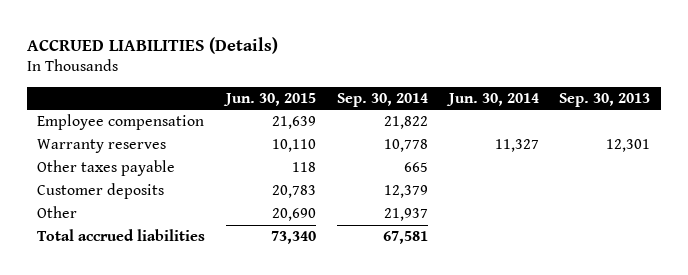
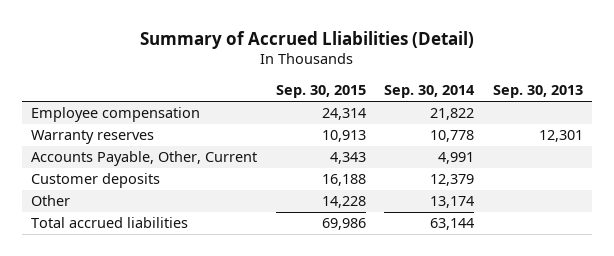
[26,36,278,54] ACCRUED LIABILITIES (Details) -> [140,30,475,49] Summary of Accrued Lliabilities (Detail)
[222,92,316,106] Jun. 30, 2015 -> none
[445,92,539,106] Jun. 30, 2014 -> none
none -> [275,85,366,99] Sep. 30, 2015
[37,160,176,177] Other taxes payable -> none
none -> [31,151,258,167] Accounts Payable, Other, Current
[383,208,428,222] 21,937 -> [430,196,475,209] 13,174
[382,231,428,245] 67,581 -> [430,218,475,231] 63,144

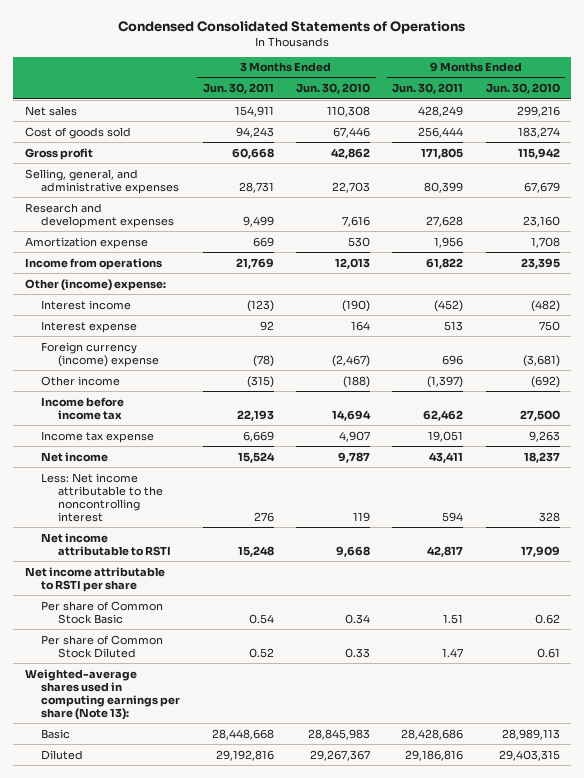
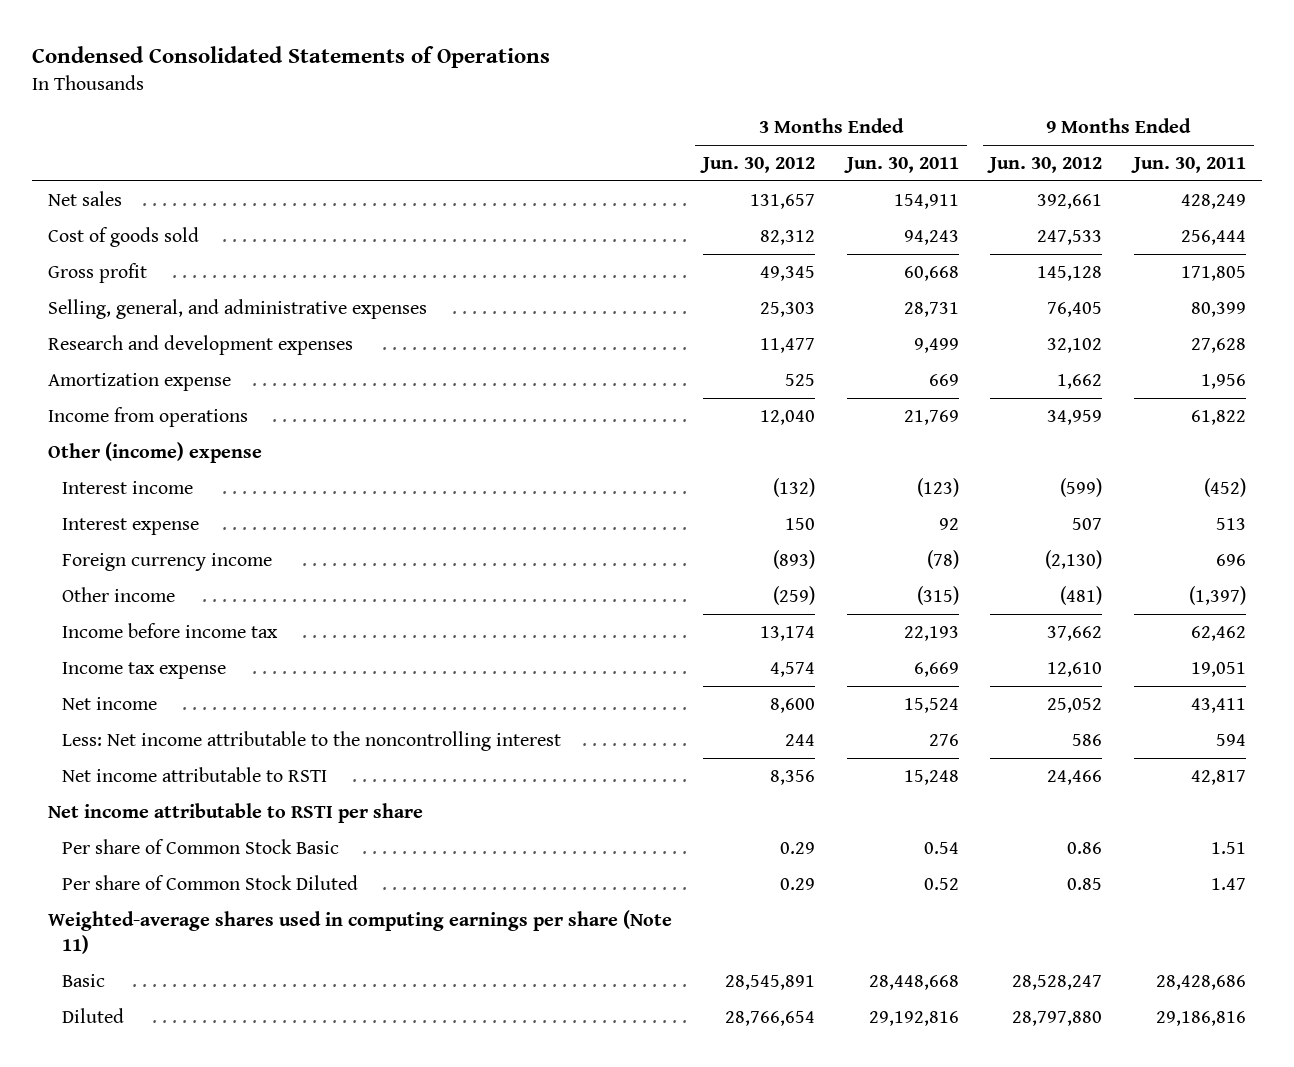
[296,83,371,95] Jun. 30, 2010 -> none
[485,83,560,95] Jun. 30, 2010 -> none
none -> [700,157,816,174] Jun. 30, 2012
none -> [987,157,1103,174] Jun. 30, 2012
[24,278,166,291] Other (income) expense: -> [47,441,262,463] Other (income) expense
[41,341,159,367] Foreign currency (income) expense -> [62,552,273,571] Foreign currency income
[24,668,181,720] Weighted-average shares used in computing earnings per share (Note 13): -> [47,909,672,955] Weighted-average shares used in computing earnings per share (Note 11)

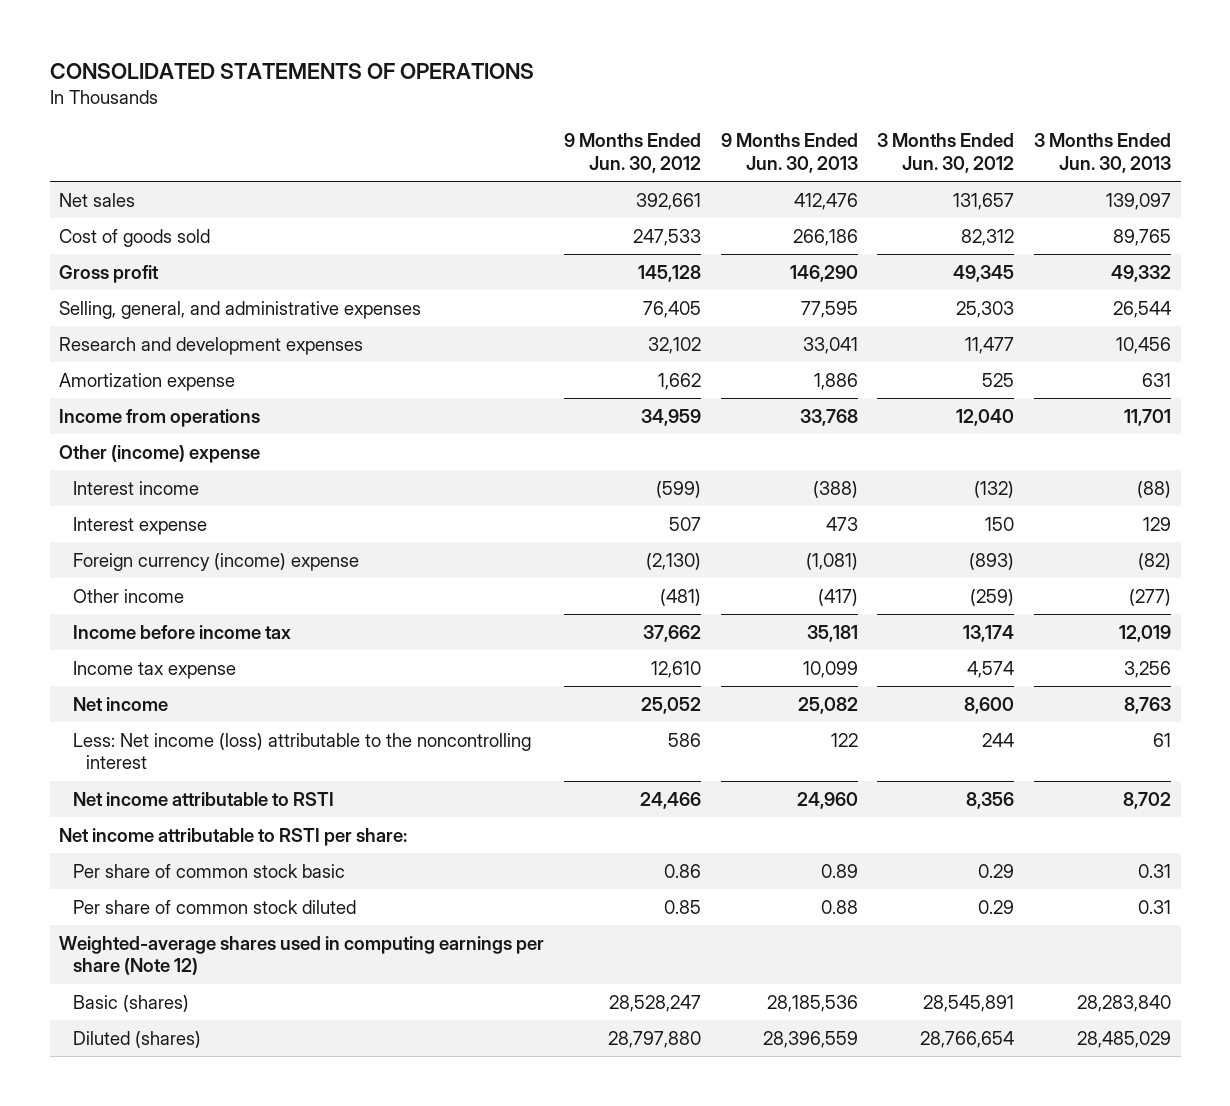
[31,45,550,68] Condensed Consolidated Statements of Operations -> [49,62,534,79] CONSOLIDATED STATEMENTS OF OPERATIONS
[843,157,959,174] Jun. 30, 2011 -> none
[1131,157,1247,174] Jun. 30, 2011 -> none
none -> [720,133,858,173] 9 Months Ended Jun. 30, 2013
none -> [1033,133,1171,173] 3 Months Ended Jun. 30, 2013
[62,552,273,571] Foreign currency income -> [72,552,359,571] Foreign currency (income) expense
[62,730,562,751] Less: Net income attributable to the noncontrolling interest -> [72,732,531,770] Less: Net income (loss) attributable to the noncontrolling interest
[47,802,423,823] Net income attributable to RSTI per share -> [59,827,408,846] Net income attributable to RSTI per share:
[62,838,340,854] Per share of Common Stock Basic -> [72,863,345,878] Per share of common stock basic
[62,874,359,890] Per share of Common Stock Diluted -> [72,899,356,914] Per share of common stock diluted
[47,909,672,955] Weighted-average shares used in computing earnings per share (Note 11) -> [59,935,545,976] Weighted-average shares used in computing earnings per share (Note 12)
[62,973,106,987] Basic -> [72,994,189,1012] Basic (shares)
[62,1007,125,1023] Diluted -> [72,1030,201,1048] Diluted (shares)

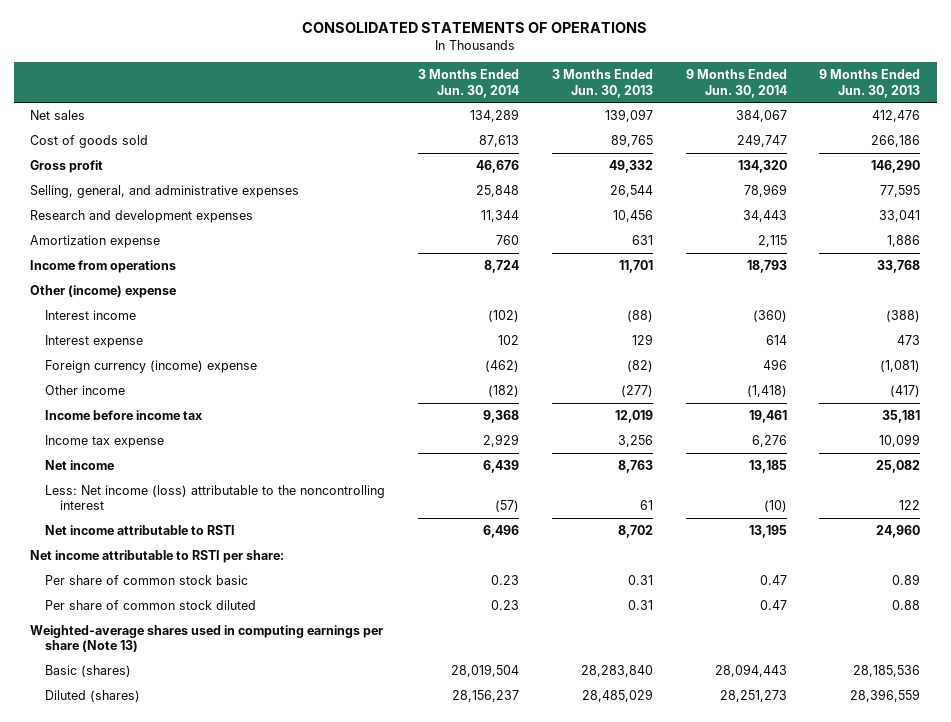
[564,133,702,173] 9 Months Ended Jun. 30, 2012 -> none
[877,133,1015,173] 3 Months Ended Jun. 30, 2012 -> none
none -> [417,69,519,98] 3 Months Ended Jun. 30, 2014
none -> [685,69,787,98] 9 Months Ended Jun. 30, 2014
[59,935,545,976] Weighted-average shares used in computing earnings per share (Note 12) -> [30,624,384,653] Weighted-average shares used in computing earnings per share (Note 13)

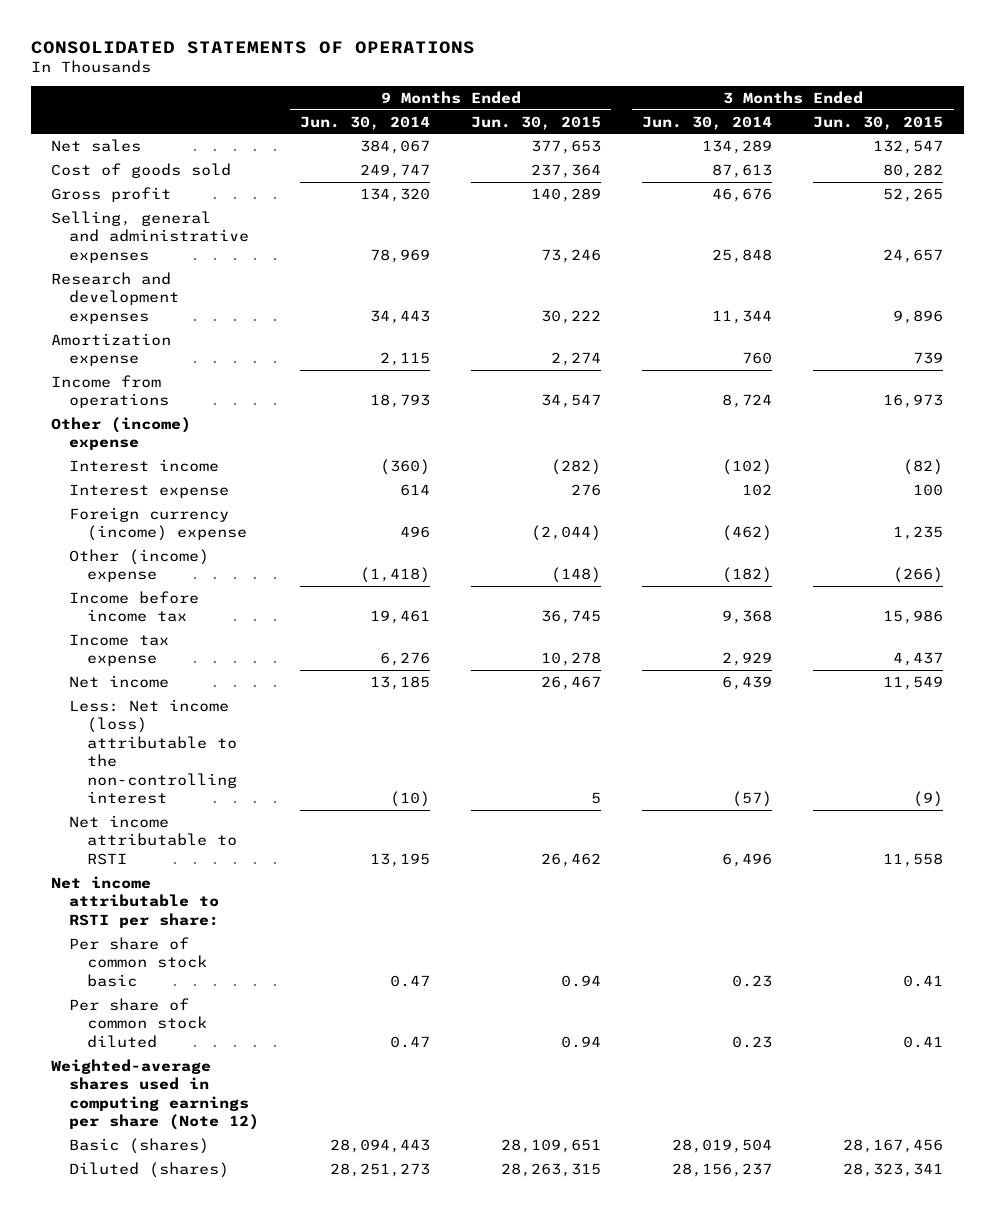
[551,69,653,98] 3 Months Ended Jun. 30, 2013 -> none
[819,69,921,98] 9 Months Ended Jun. 30, 2013 -> none
none -> [471,115,602,130] Jun. 30, 2015
none -> [813,115,944,130] Jun. 30, 2015
[30,184,300,198] Selling, general, and administrative expenses -> [51,210,250,263] Selling, general and administrative expenses
[45,384,126,395] Other income -> [69,548,210,583] Other (income) expense
[45,484,386,511] Less: Net income (loss) attributable to the noncontrolling interest -> [69,698,237,805] Less: Net income (loss) attributable to the non-controlling interest
[30,624,384,653] Weighted-average shares used in computing earnings per share (Note 13) -> [51,1058,260,1131] Weighted-average shares used in computing earnings per share (Note 12)

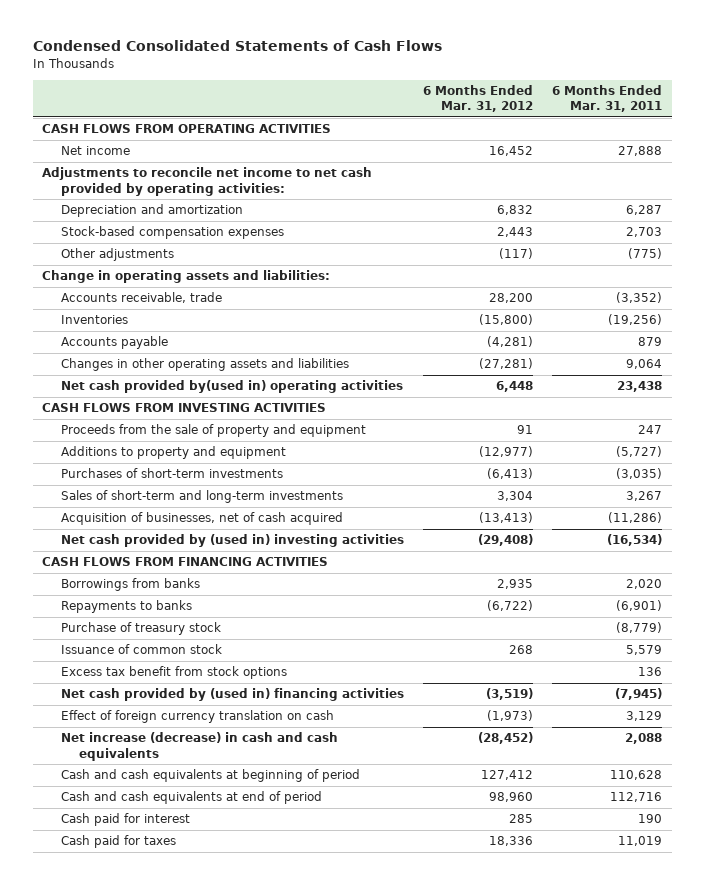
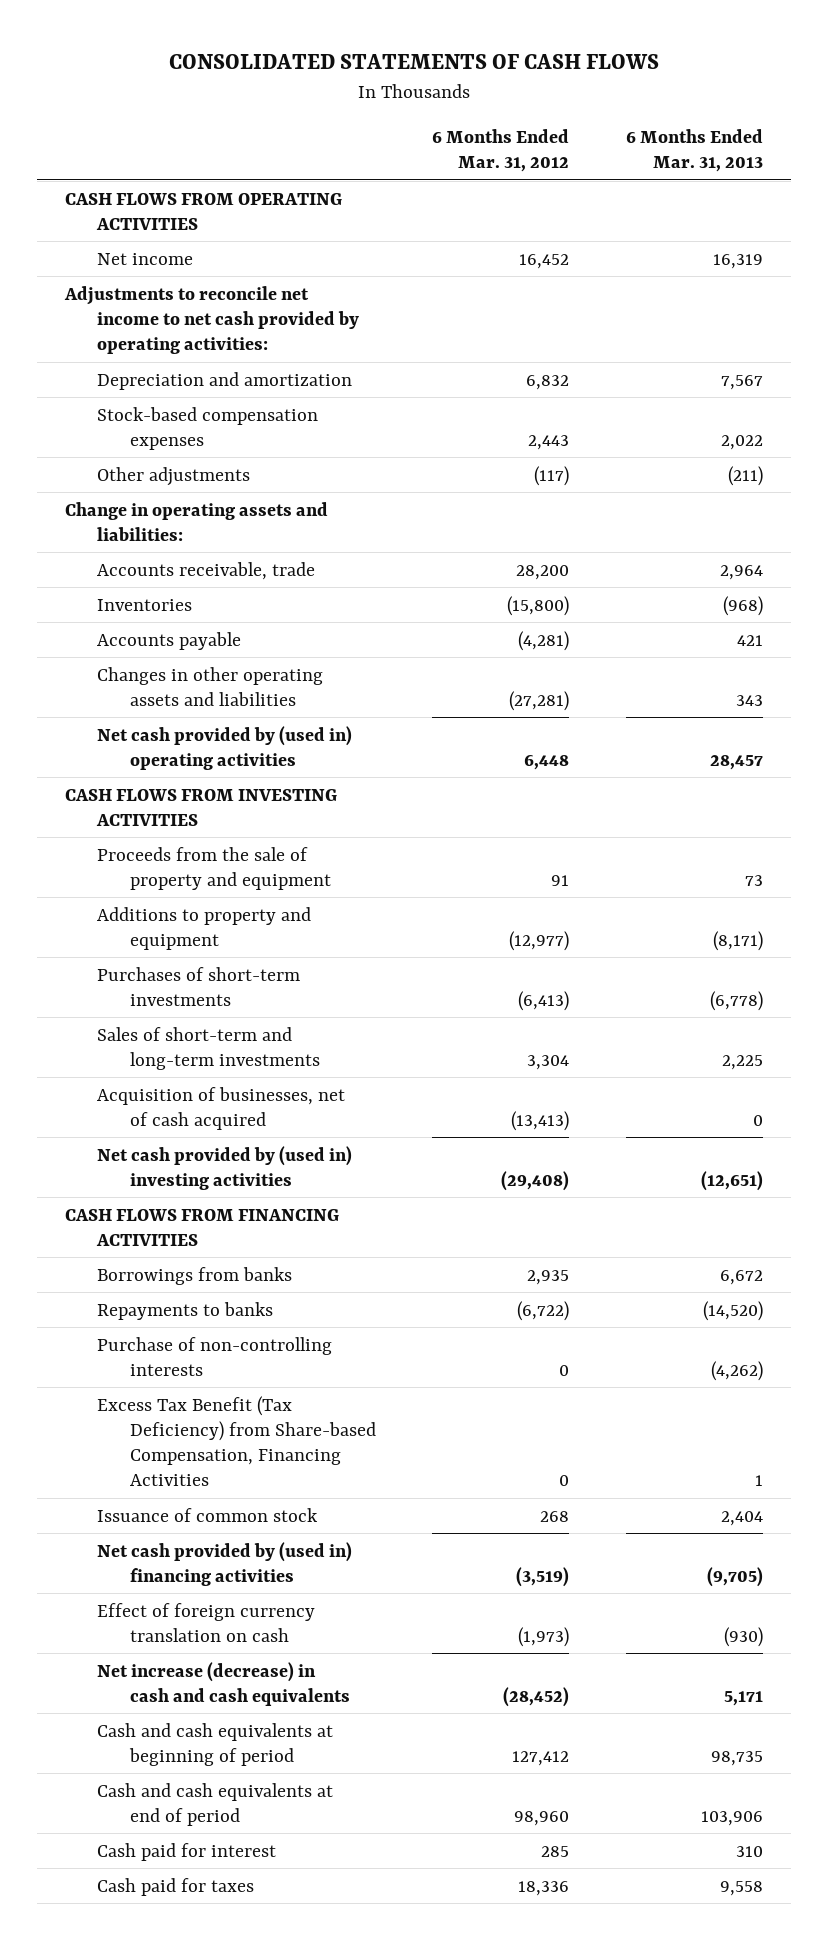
[32,40,442,52] Condensed Consolidated Statements of Cash Flows -> [169,54,660,70] CONSOLIDATED STATEMENTS OF CASH FLOWS
[552,84,663,113] 6 Months Ended Mar. 31, 2011 -> none
none -> [626,128,764,172] 6 Months Ended Mar. 31, 2013
[60,380,403,394] Net cash provided by(used in) operating activities -> [97,725,353,770] Net cash provided by (used in) operating activities
[60,622,221,636] Purchase of treasury stock -> none
none -> [97,1336,333,1376] Purchase of non-controlling interests
none -> [97,1395,376,1486] Excess Tax Benefit (Tax Deficiency) from Share-based Compensation, Financing Activities
[60,666,287,680] Excess tax benefit from stock options -> none

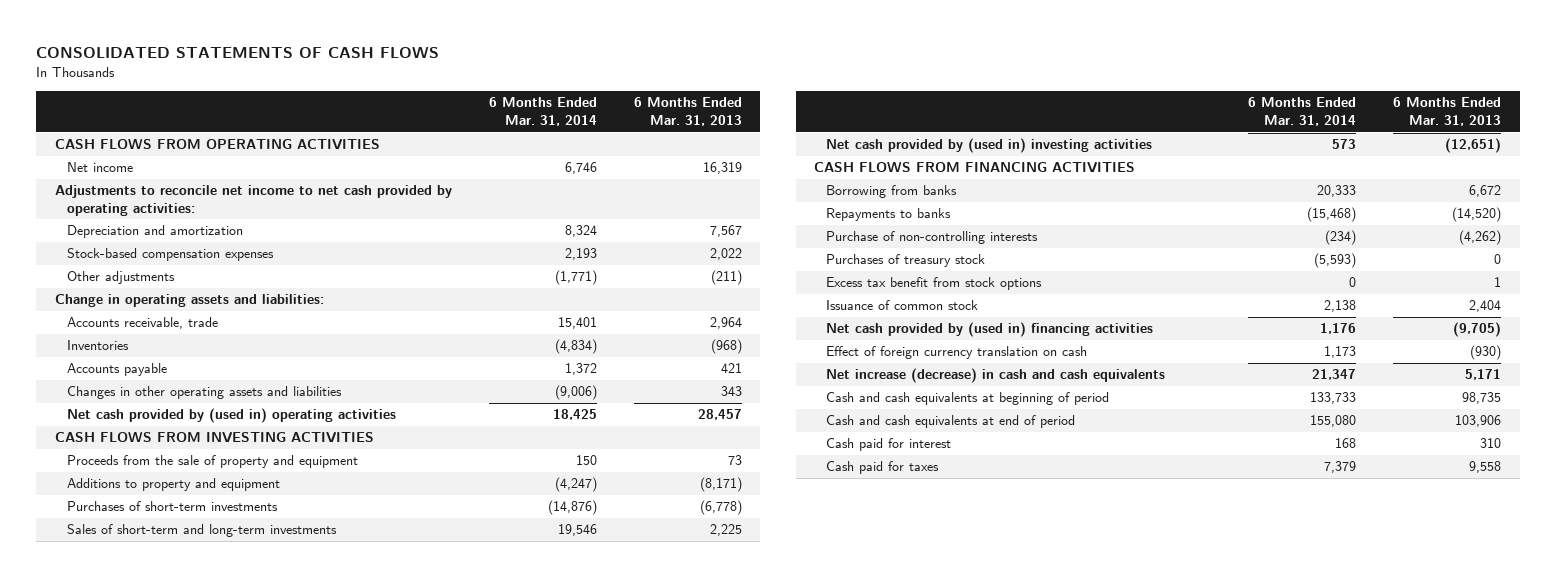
[432,128,570,172] 6 Months Ended Mar. 31, 2012 -> none
none -> [488,97,597,127] 6 Months Ended Mar. 31, 2014
[97,1086,346,1130] Acquisition of businesses, net of cash acquired -> none
[97,1266,293,1285] Borrowings from banks -> [826,185,958,199] Borrowing from banks
none -> [826,254,986,268] Purchases of treasury stock
[97,1395,376,1486] Excess Tax Benefit (Tax Deficiency) from Share-based Compensation, Financing Activities -> [826,277,1043,291] Excess tax benefit from stock options

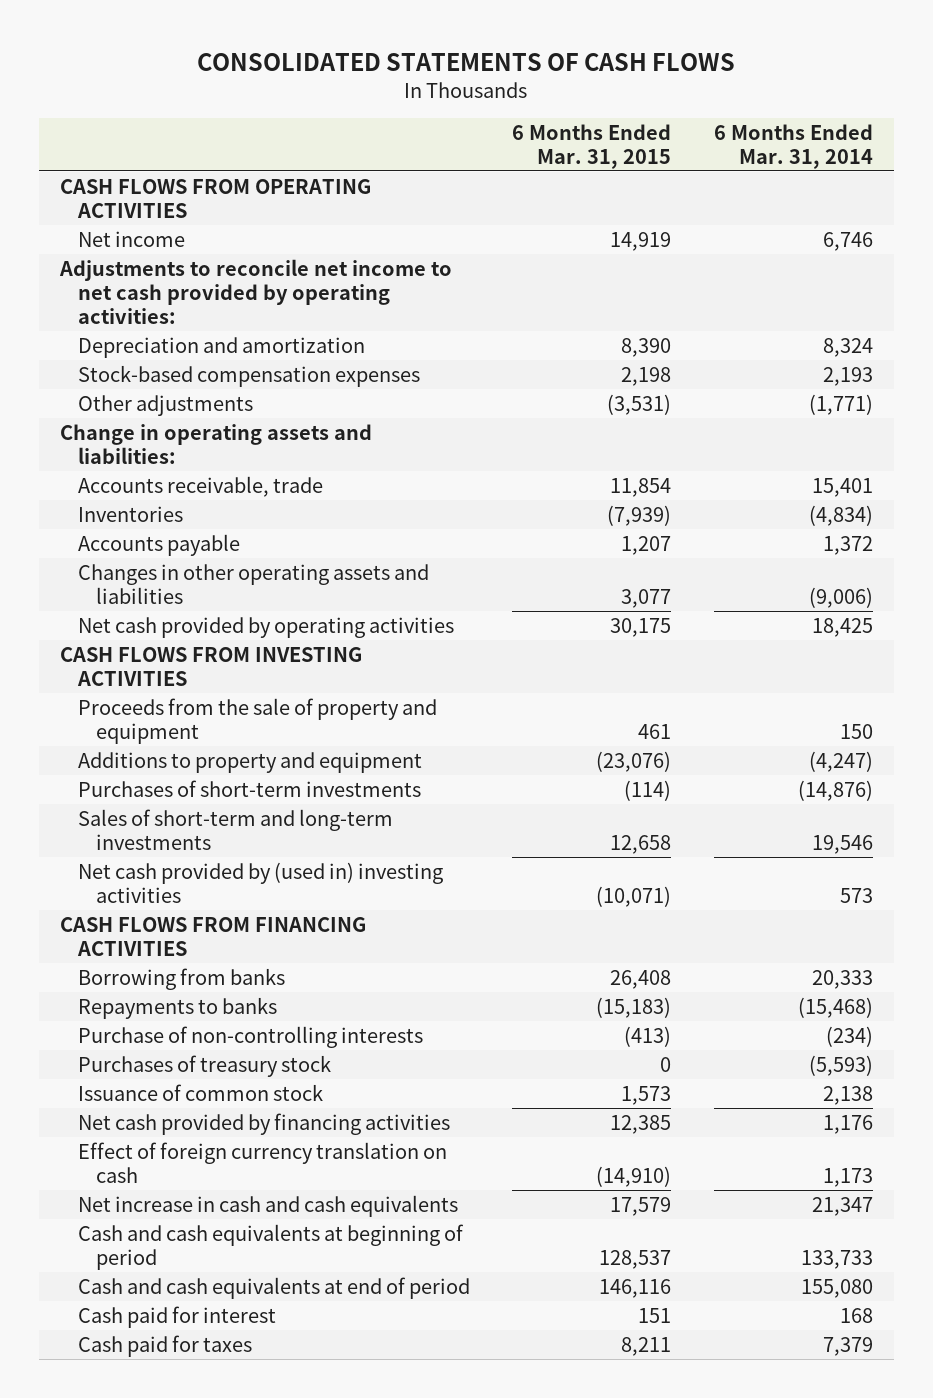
[633,97,742,127] 6 Months Ended Mar. 31, 2013 -> none
none -> [512,123,672,169] 6 Months Ended Mar. 31, 2015
[66,408,396,424] Net cash provided by (used in) operating activities -> [78,616,455,638] Net cash provided by operating activities
[826,277,1043,291] Excess tax benefit from stock options -> none
[826,322,1154,338] Net cash provided by (used in) financing activities -> [78,1112,451,1135] Net cash provided by financing activities
[826,368,1166,384] Net increase (decrease) in cash and cash equivalents -> [78,1194,459,1217] Net increase in cash and cash equivalents

